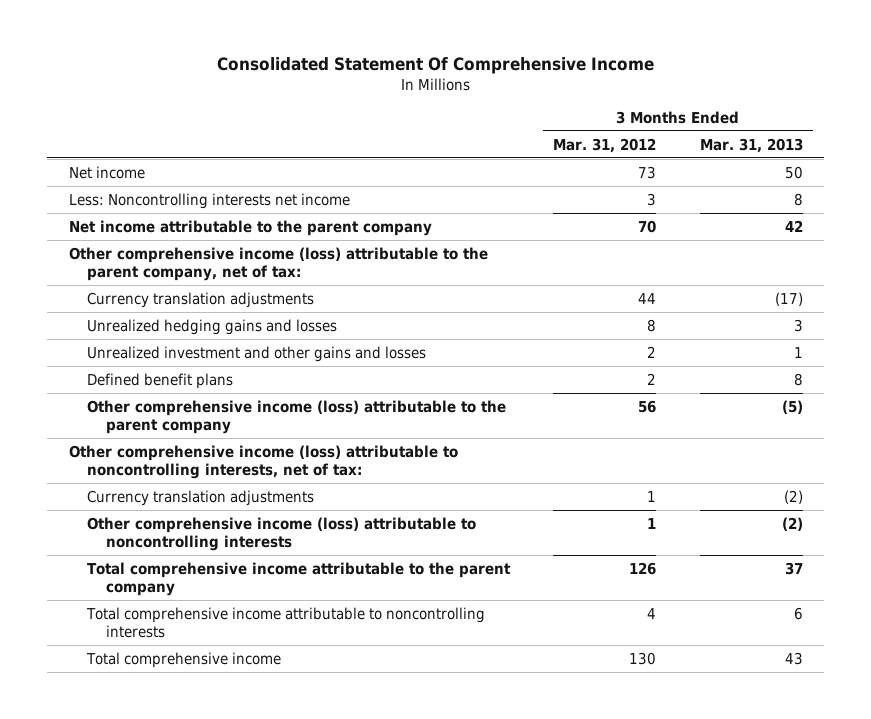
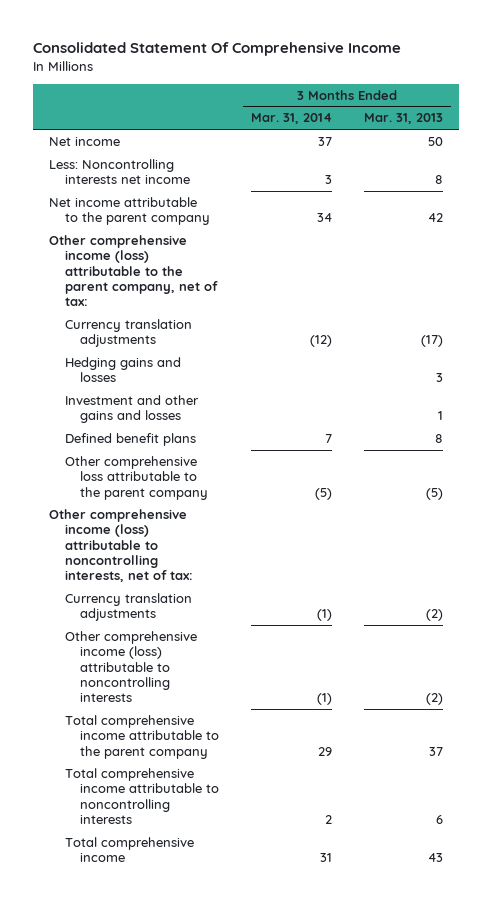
[553,137,657,153] Mar. 31, 2012 -> none
none -> [251,113,333,125] Mar. 31, 2014
[87,318,338,335] Unrealized hedging gains and losses -> [64,356,181,383] Hedging gains and losses
[87,345,427,362] Unrealized investment and other gains and losses -> [64,394,199,424] Investment and other gains and losses
[87,399,507,435] Other comprehensive income (loss) attributable to the parent company -> [64,455,209,500] Other comprehensive loss attributable to the parent company

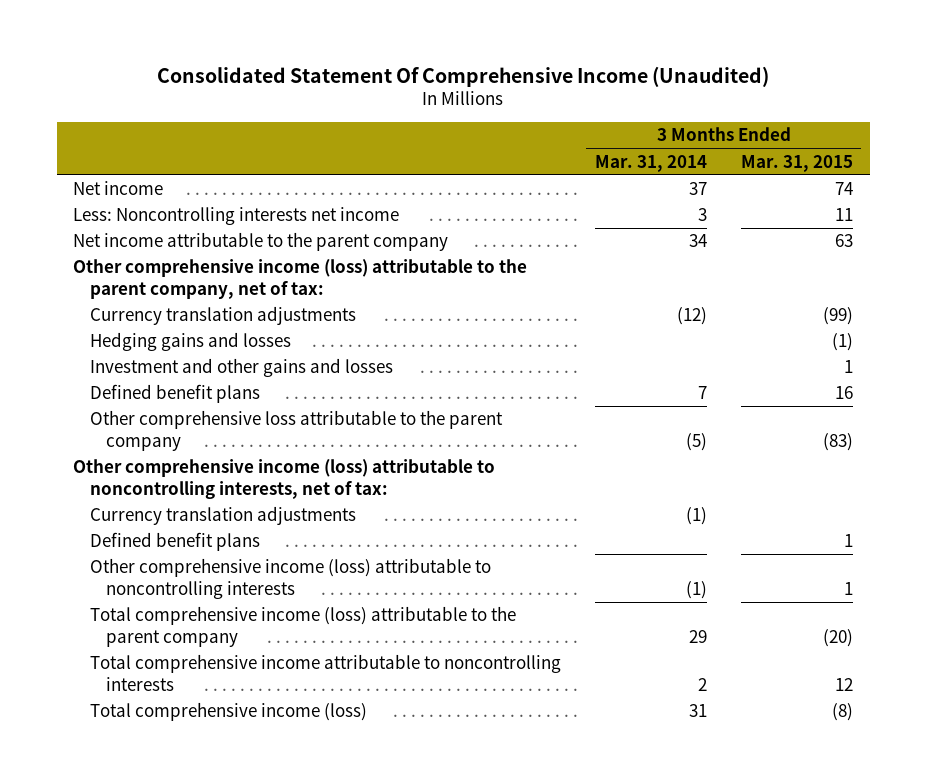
[32,42,401,57] Consolidated Statement Of Comprehensive Income -> [157,65,770,87] Consolidated Statement Of Comprehensive Income (Unaudited)
[363,113,443,125] Mar. 31, 2013 -> none
none -> [740,154,853,172] Mar. 31, 2015
none -> [89,532,260,552] Defined benefit plans
[64,714,220,759] Total comprehensive income attributable to the parent company -> [89,606,516,647] Total comprehensive income (loss) attributable to the parent company
[64,836,194,863] Total comprehensive income -> [89,702,367,722] Total comprehensive income (loss)

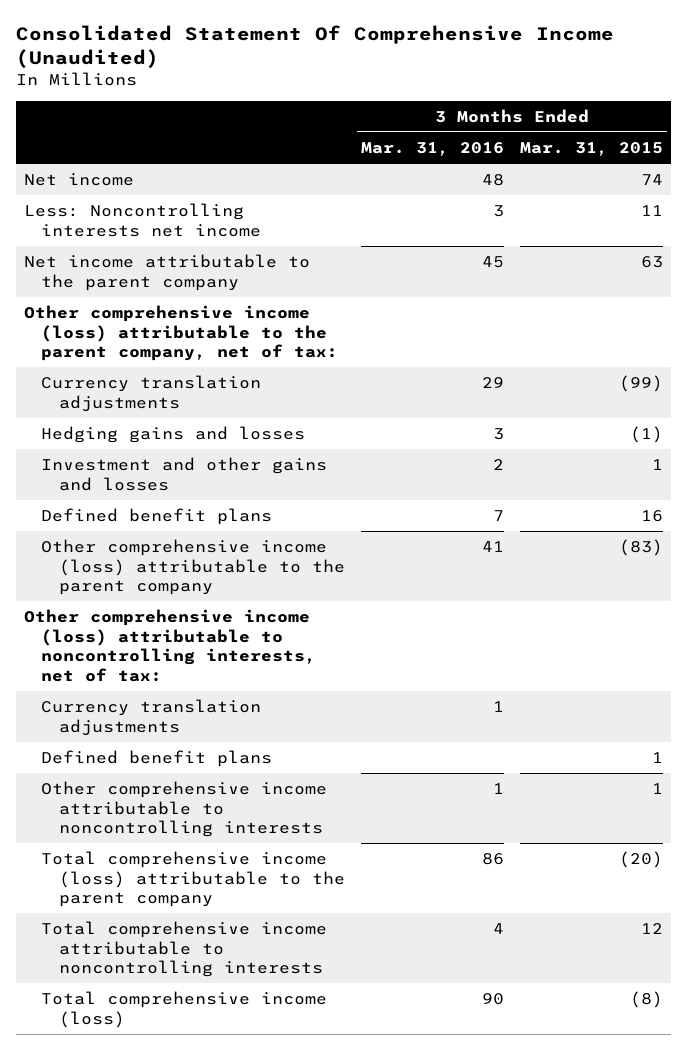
[594,154,707,172] Mar. 31, 2014 -> none
none -> [360,142,504,157] Mar. 31, 2016
[89,410,503,451] Other comprehensive loss attributable to the parent company -> [41,539,345,596] Other comprehensive income (loss) attributable to the parent company
[89,558,491,599] Other comprehensive income (loss) attributable to noncontrolling interests -> [41,781,328,838] Other comprehensive income attributable to noncontrolling interests

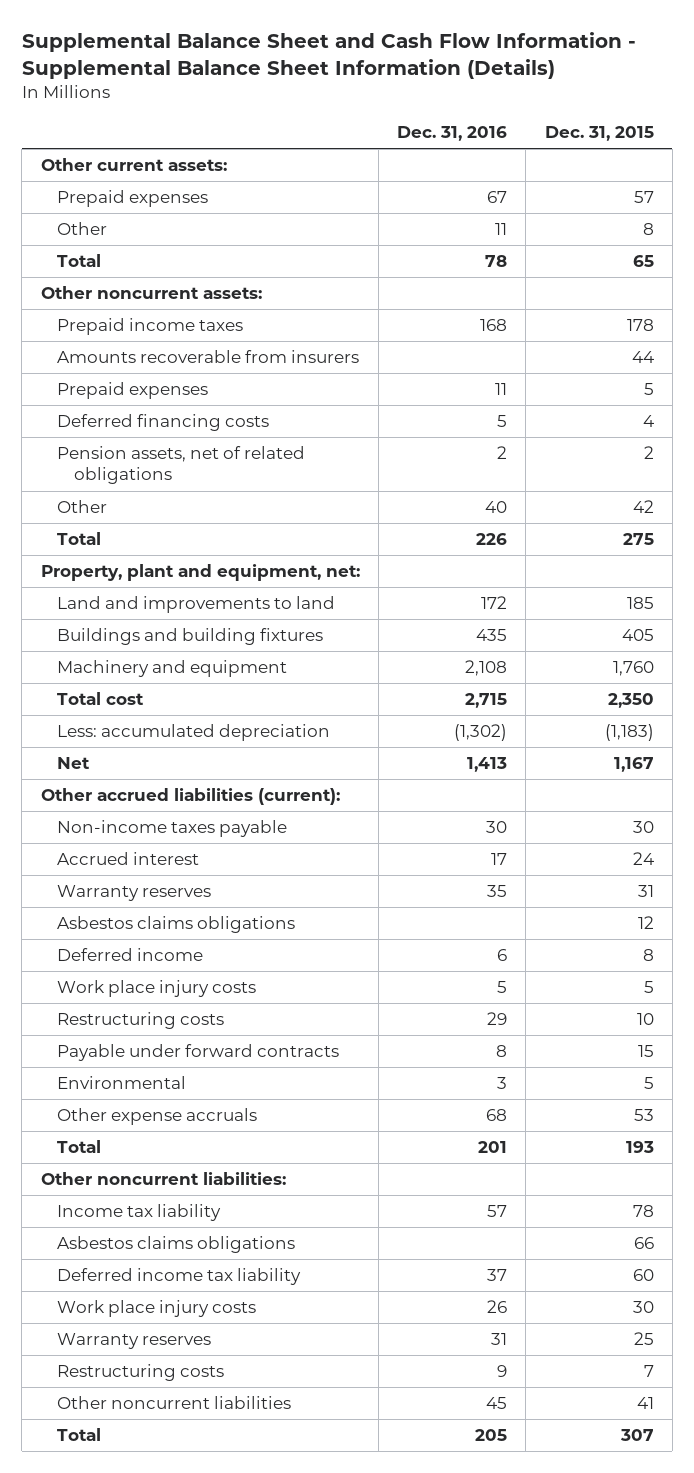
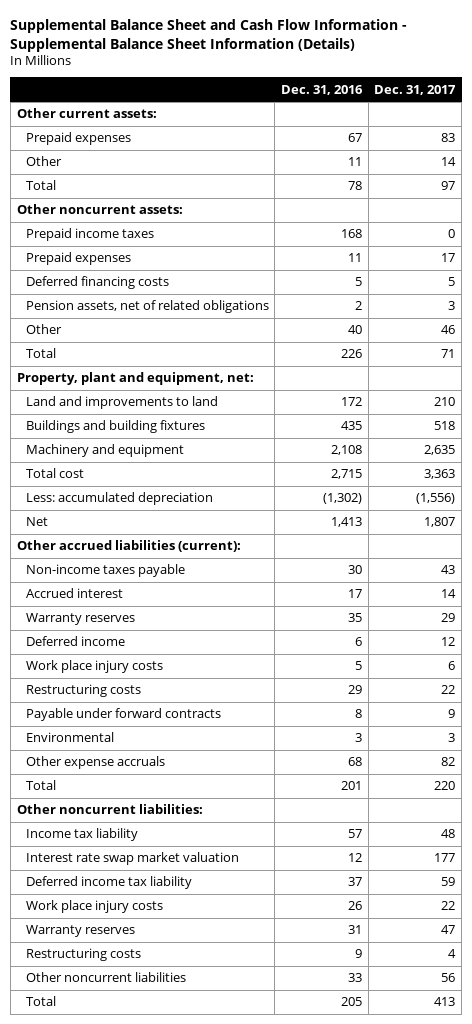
[544,125,654,141] Dec. 31, 2015 -> none
none -> [374,84,457,95] Dec. 31, 2017
[57,350,360,364] Amounts recoverable from insurers -> none
[57,916,296,934] Asbestos claims obligations -> none
[57,1236,296,1254] Asbestos claims obligations -> none
none -> [25,852,239,866] Interest rate swap market valuation
[486,1397,508,1410] 45 -> [348,973,363,983] 33

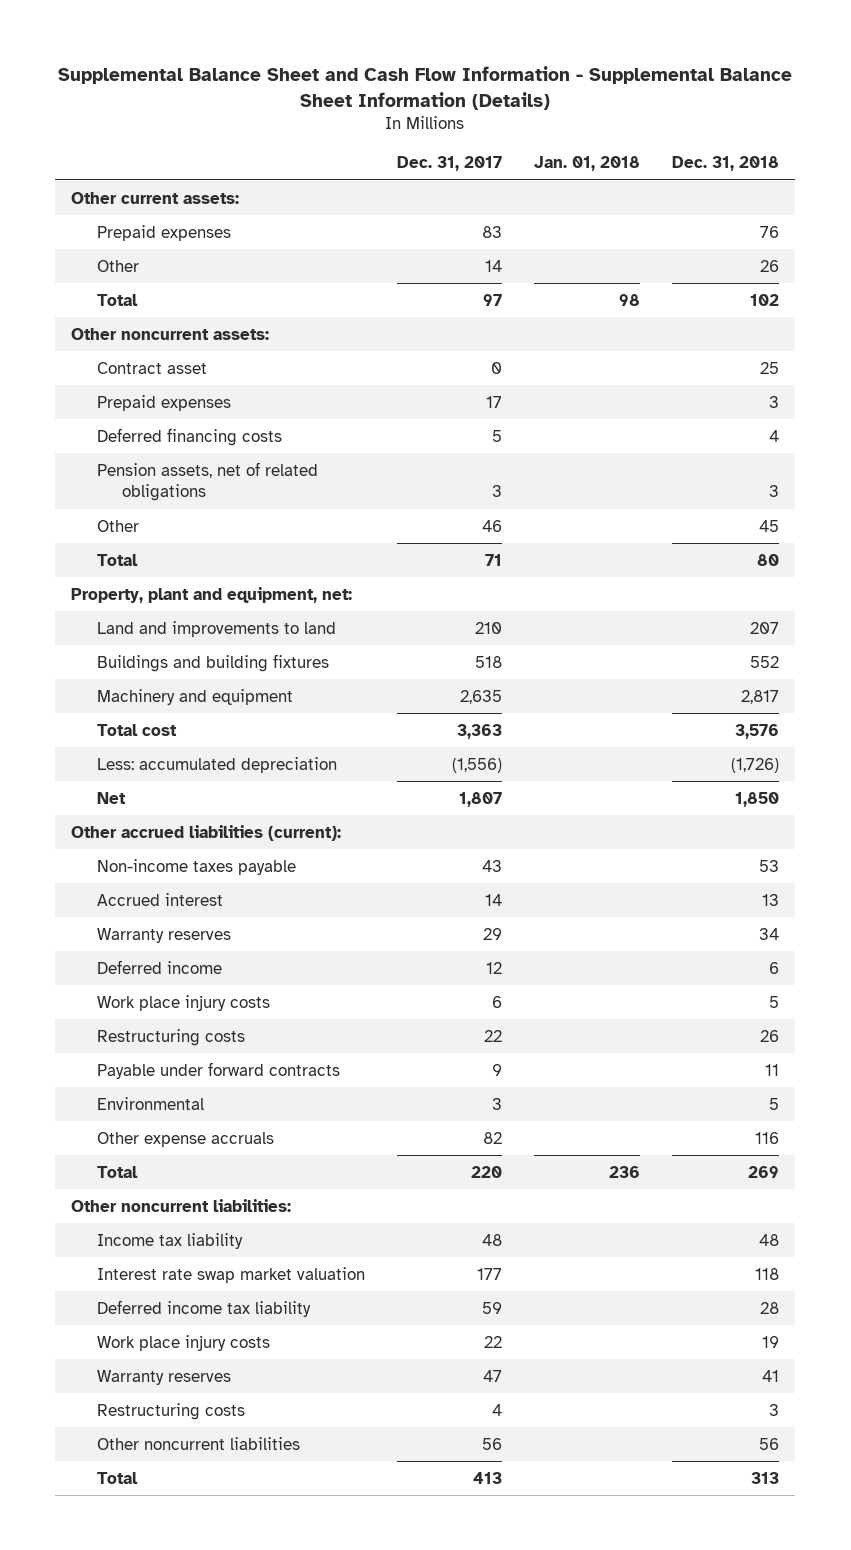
[281,84,364,95] Dec. 31, 2016 -> none
none -> [534,156,641,172] Jan. 01, 2018
none -> [672,156,780,172] Dec. 31, 2018
[25,228,154,242] Prepaid income taxes -> none
none -> [96,361,207,374] Contract asset

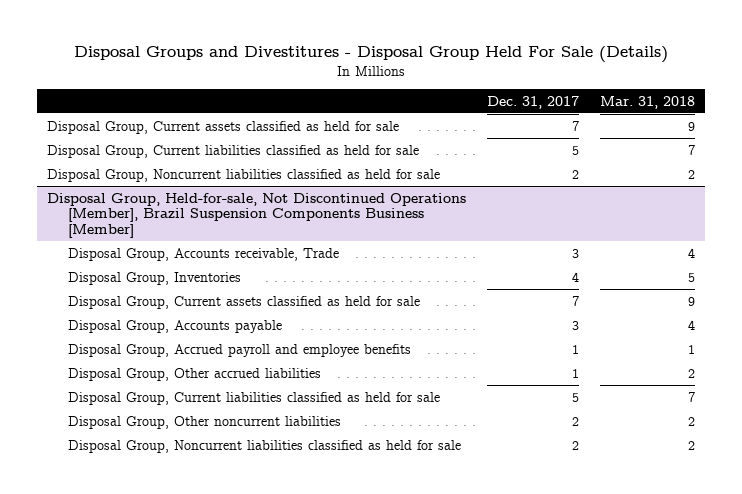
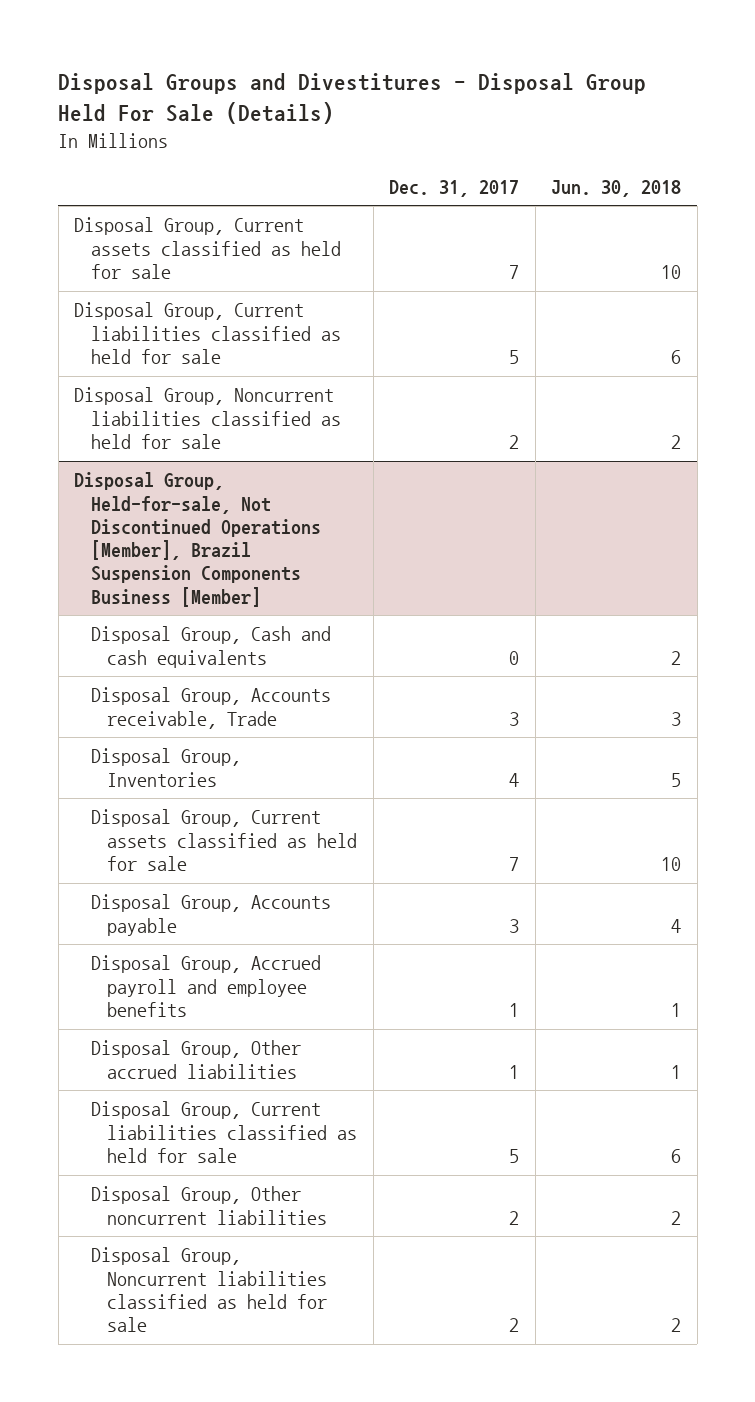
[599,95,695,109] Mar. 31, 2018 -> none
none -> [551,179,682,197] Jun. 30, 2018
none -> [90,626,331,668] Disposal Group, Cash and cash equivalents

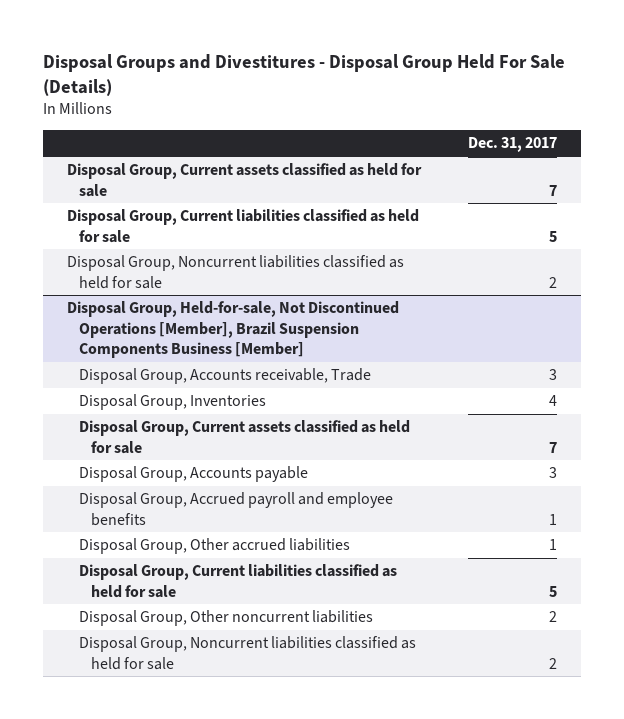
[551,179,682,197] Jun. 30, 2018 -> none
[90,626,331,668] Disposal Group, Cash and cash equivalents -> none

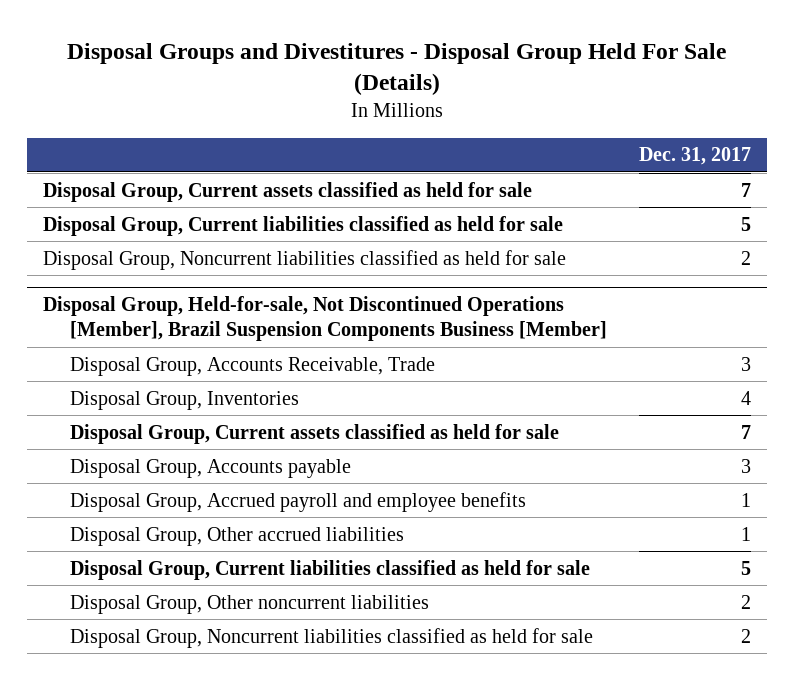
[78,368,371,385] Disposal Group, Accounts receivable, Trade -> [69,356,435,376] Disposal Group, Accounts Receivable, Trade

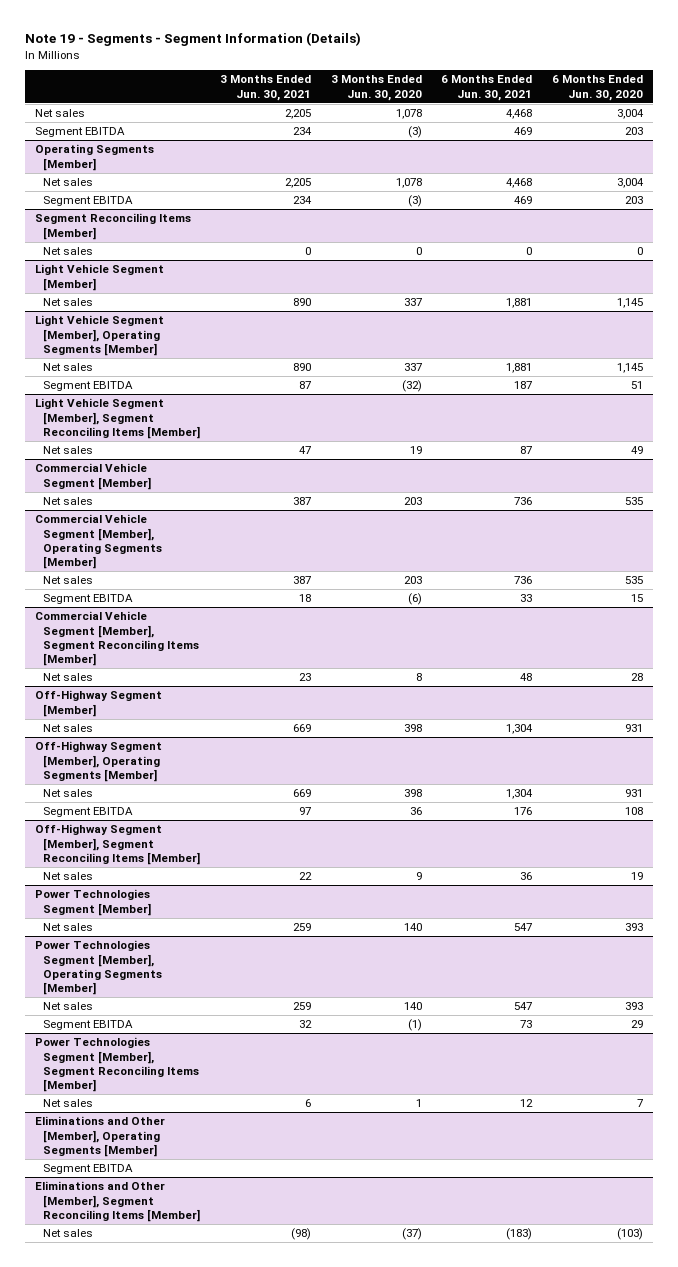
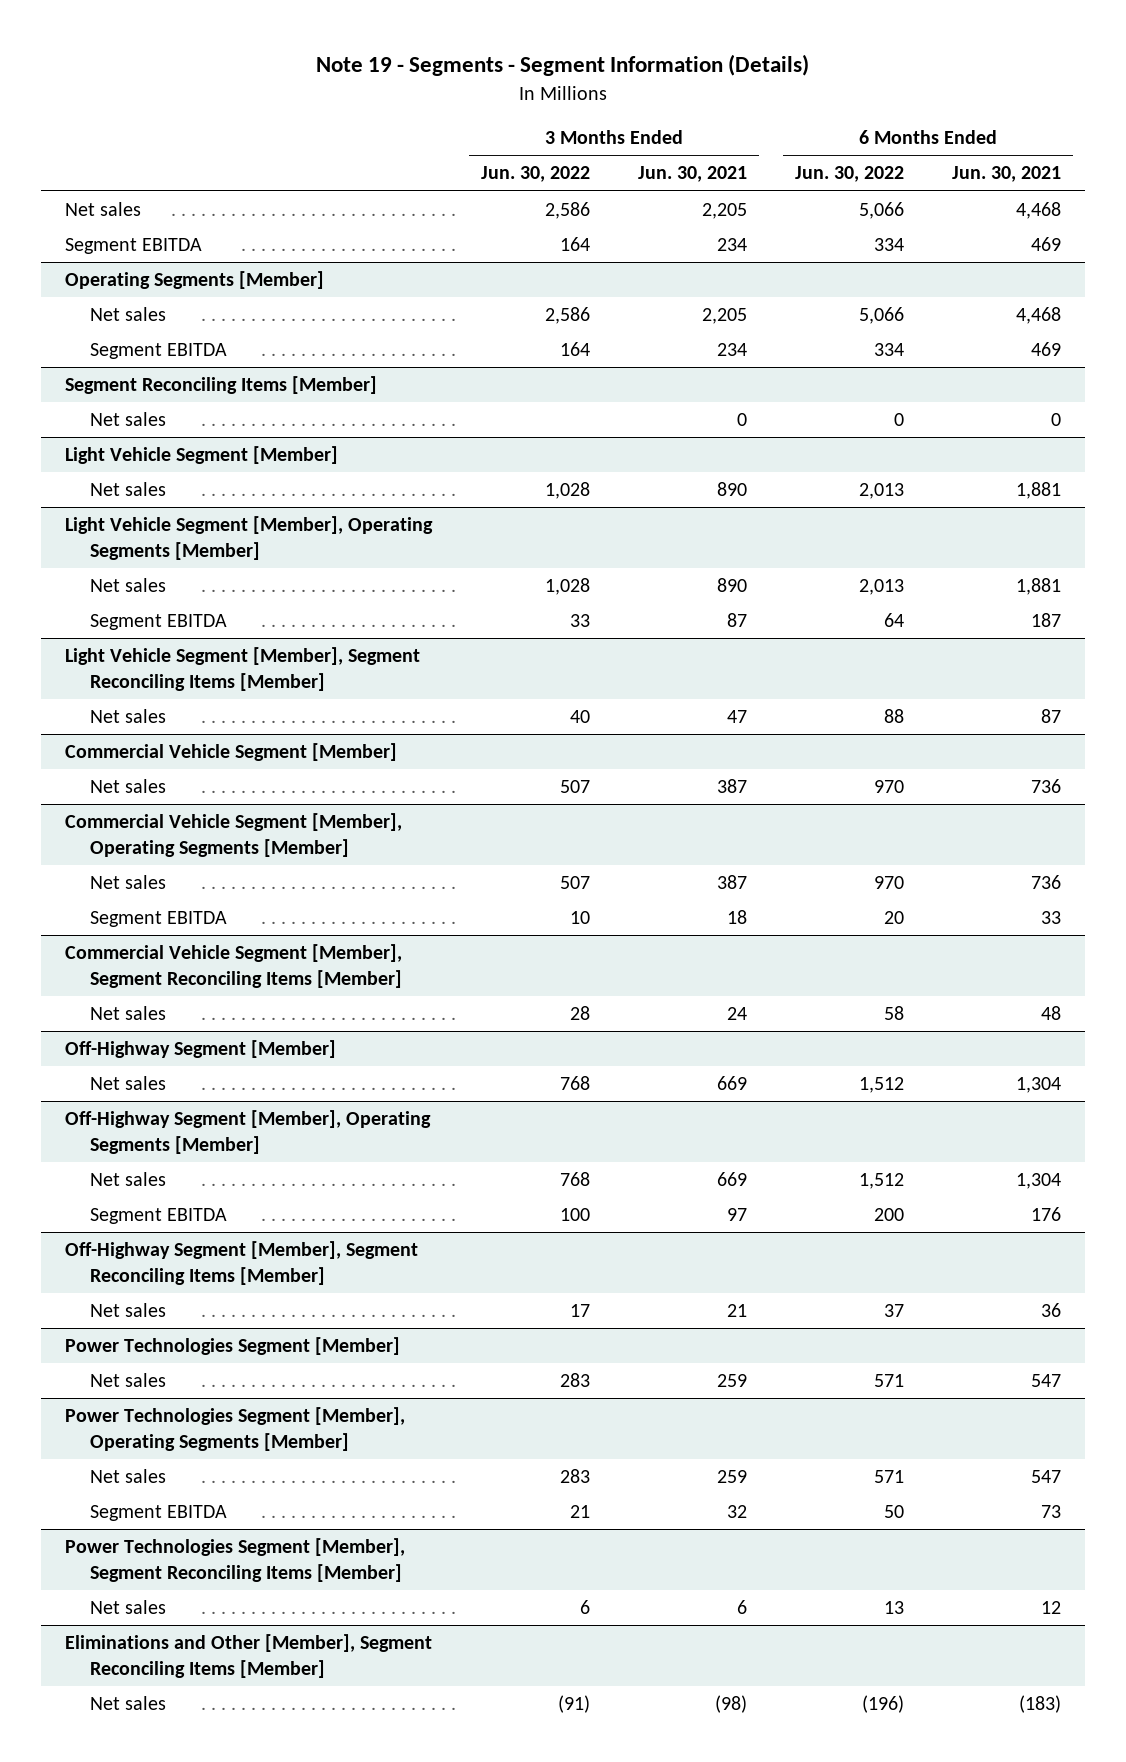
[330,75,422,101] 3 Months Ended Jun. 30, 2020 -> none
[552,75,644,101] 6 Months Ended Jun. 30, 2020 -> none
none -> [480,166,590,183] Jun. 30, 2022
none -> [794,166,904,183] Jun. 30, 2022
[298,673,311,682] 23 -> [726,1007,747,1021] 24
[298,872,312,881] 22 -> [726,1304,747,1318] 21
[34,1116,165,1157] Eliminations and Other [Member], Operating Segments [Member] -> none
[43,1164,134,1175] Segment EBITDA -> none

